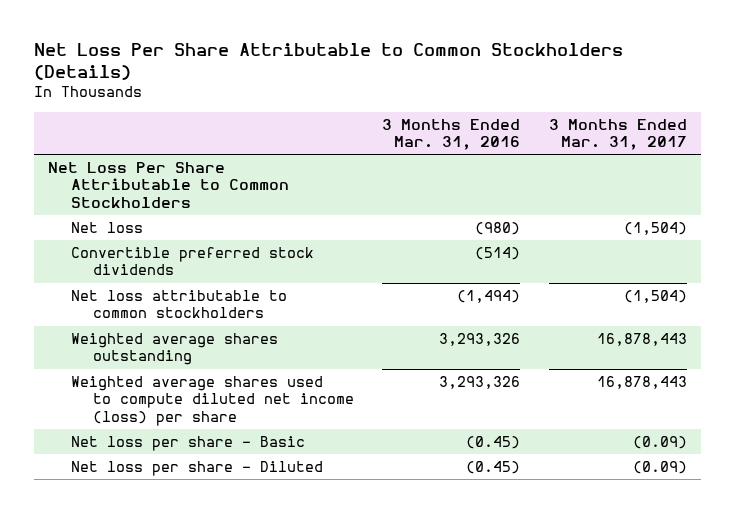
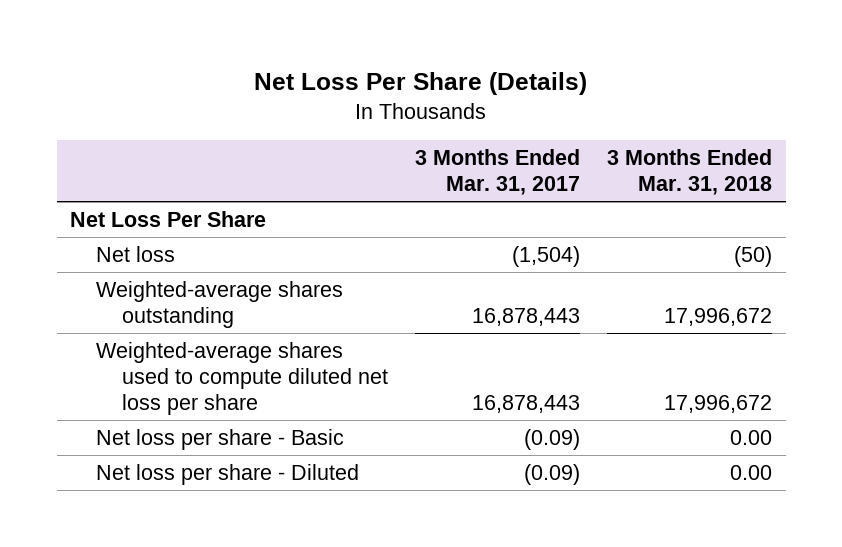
[33,42,623,81] Net Loss Per Share Attributable to Common Stockholders (Details) -> [254,71,588,95] Net Loss Per Share (Details)
[382,118,521,151] 3 Months Ended Mar. 31, 2016 -> none
none -> [607,148,773,196] 3 Months Ended Mar. 31, 2018
[47,161,289,208] Net Loss Per Share Attributable to Common Stockholders -> [70,210,267,227] Net Loss Per Share
[70,246,314,276] Convertible preferred stock dividends -> none
[70,289,287,319] Net loss attributable to common stockholders -> none
[70,332,278,366] Weighted average shares outstanding -> [96,280,344,328] Weighted-average shares outstanding
[70,375,355,426] Weighted average shares used to compute diluted net income (loss) per share -> [96,341,389,416] Weighted-average shares used to compute diluted net loss per share

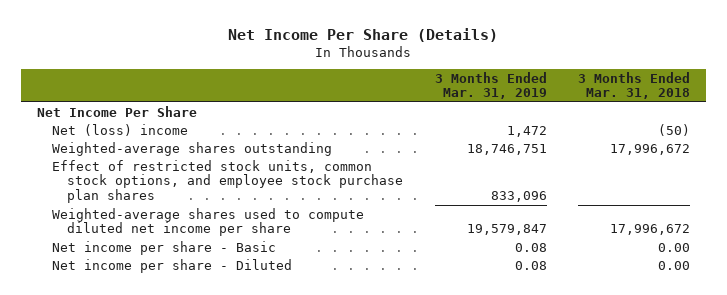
[254,71,588,95] Net Loss Per Share (Details) -> [228,27,499,42] Net Income Per Share (Details)
[415,148,581,196] 3 Months Ended Mar. 31, 2017 -> none
none -> [434,71,547,100] 3 Months Ended Mar. 31, 2019
[70,210,267,227] Net Loss Per Share -> [36,105,197,117] Net Income Per Share
[96,245,176,262] Net loss -> [51,123,188,136] Net (loss) income
none -> [51,159,403,204] Effect of restricted stock units, common stock options, and employee stock purchase plan shares
[96,341,389,416] Weighted-average shares used to compute diluted net loss per share -> [51,207,364,237] Weighted-average shares used to compute diluted net income per share
[96,428,345,450] Net loss per share - Basic -> [51,240,276,255] Net income per share - Basic
[96,463,360,485] Net loss per share - Diluted -> [51,258,292,273] Net income per share - Diluted

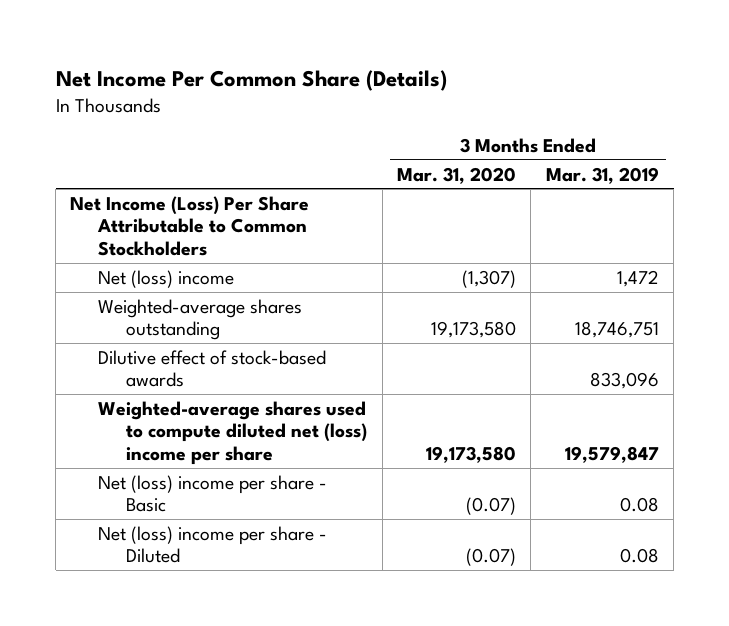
[228,27,499,42] Net Income Per Share (Details) -> [55,69,447,91] Net Income Per Common Share (Details)
[578,71,691,100] 3 Months Ended Mar. 31, 2018 -> none
none -> [397,166,517,184] Mar. 31, 2020
[36,105,197,117] Net Income Per Share -> [70,195,310,256] Net Income (Loss) Per Share Attributable to Common Stockholders
[51,159,403,204] Effect of restricted stock units, common stock options, and employee stock purchase plan shares -> [98,349,327,388] Dilutive effect of stock-based awards
[51,207,364,237] Weighted-average shares used to compute diluted net income per share -> [98,400,368,465] Weighted-average shares used to compute diluted net (loss) income per share
[51,240,276,255] Net income per share - Basic -> [98,474,328,513] Net (loss) income per share - Basic
[51,258,292,273] Net income per share - Diluted -> [98,525,328,564] Net (loss) income per share - Diluted

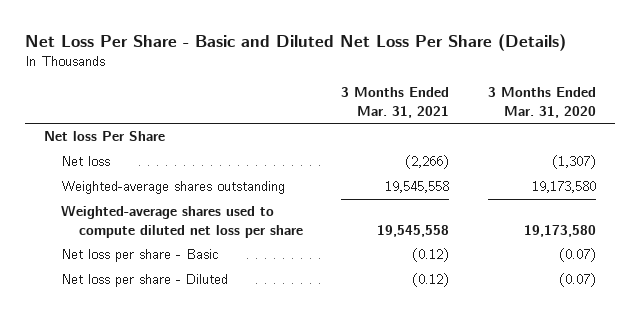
[55,69,447,91] Net Income Per Common Share (Details) -> [24,33,566,51] Net Loss Per Share - Basic and Diluted Net Loss Per Share (Details)
[545,166,659,184] Mar. 31, 2019 -> none
none -> [341,87,450,118] 3 Months Ended Mar. 31, 2021
[70,195,310,256] Net Income (Loss) Per Share Attributable to Common Stockholders -> [43,131,165,142] Net loss Per Share
[98,269,235,288] Net (loss) income -> [61,156,111,167] Net loss
[98,349,327,388] Dilutive effect of stock-based awards -> none
[98,400,368,465] Weighted-average shares used to compute diluted net (loss) income per share -> [61,205,304,238] Weighted-average shares used to compute diluted net loss per share
[98,474,328,513] Net (loss) income per share - Basic -> [61,249,220,263] Net loss per share - Basic
[98,525,328,564] Net (loss) income per share - Diluted -> [61,274,229,288] Net loss per share - Diluted

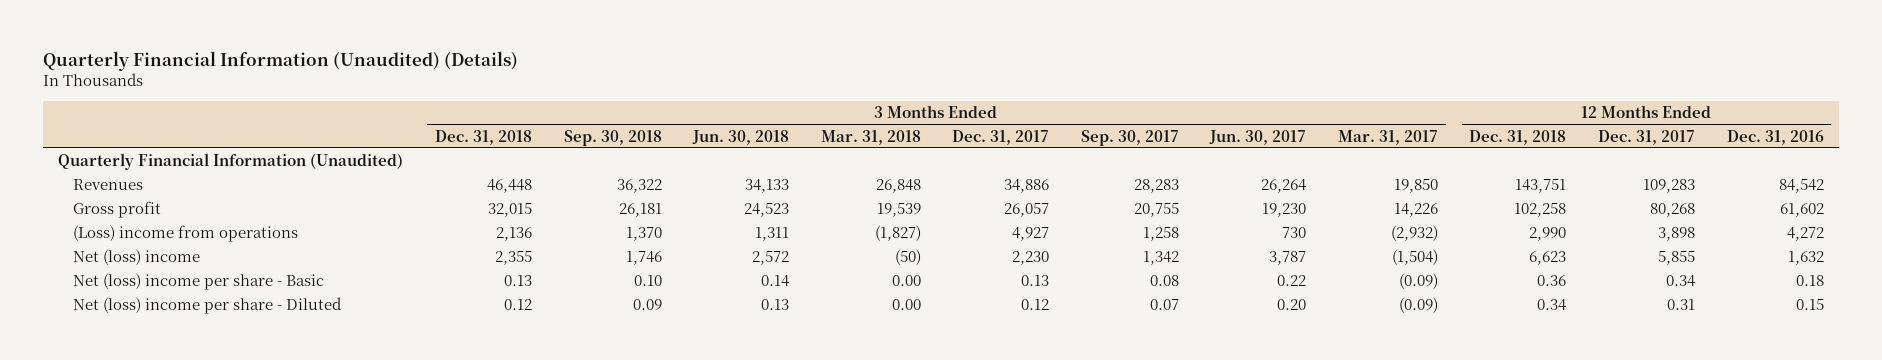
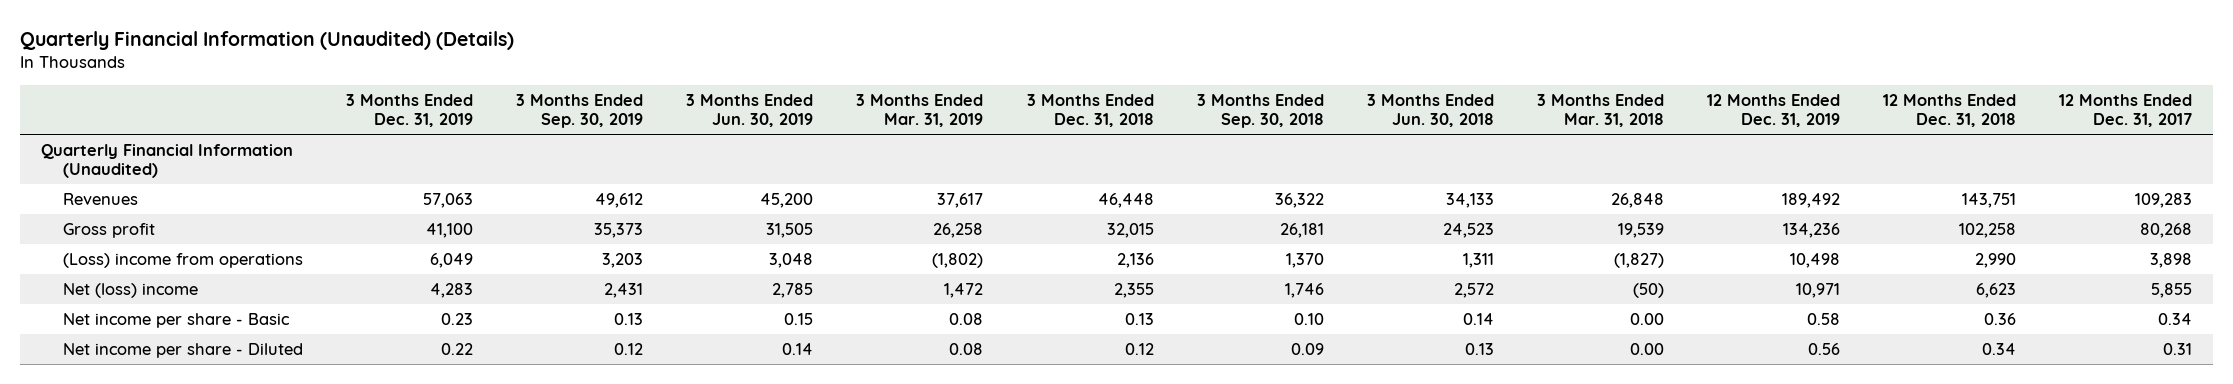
[952,129,1050,145] Dec. 31, 2017 -> none
[1080,129,1179,146] Sep. 30, 2017 -> none
[1209,129,1307,145] Jun. 30, 2017 -> none
[1337,129,1438,145] Mar. 31, 2017 -> none
[1726,129,1824,145] Dec. 31, 2016 -> none
none -> [346,93,474,128] 3 Months Ended Dec. 31, 2019
none -> [516,93,644,129] 3 Months Ended Sep. 30, 2019
none -> [686,93,814,128] 3 Months Ended Jun. 30, 2019
none -> [856,93,984,128] 3 Months Ended Mar. 31, 2019
none -> [1706,93,1840,128] 12 Months Ended Dec. 31, 2019
[72,273,324,291] Net (loss) income per share - Basic -> [63,312,291,328] Net income per share - Basic
[72,297,342,315] Net (loss) income per share - Diluted -> [63,342,304,358] Net income per share - Diluted

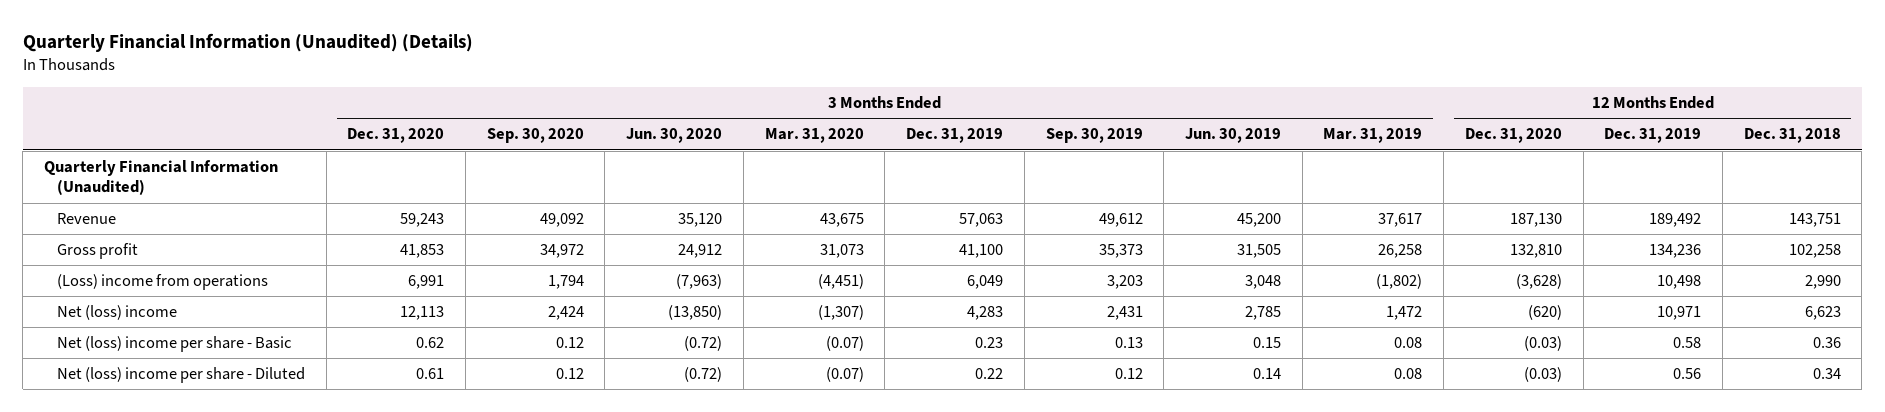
[1026,93,1154,128] 3 Months Ended Dec. 31, 2018 -> none
[1196,93,1324,129] 3 Months Ended Sep. 30, 2018 -> none
[1366,93,1494,128] 3 Months Ended Jun. 30, 2018 -> none
[1536,93,1664,128] 3 Months Ended Mar. 31, 2018 -> none
[2058,93,2192,128] 12 Months Ended Dec. 31, 2017 -> none
none -> [347,128,445,144] Dec. 31, 2020
none -> [486,128,584,144] Sep. 30, 2020
none -> [626,128,723,144] Jun. 30, 2020
none -> [764,128,864,144] Mar. 31, 2020
none -> [1464,128,1562,144] Dec. 31, 2020
[63,192,139,205] Revenues -> [56,213,116,225] Revenue
[63,312,291,328] Net income per share - Basic -> [56,336,292,353] Net (loss) income per share - Basic
[63,342,304,358] Net income per share - Diluted -> [56,367,305,384] Net (loss) income per share - Diluted

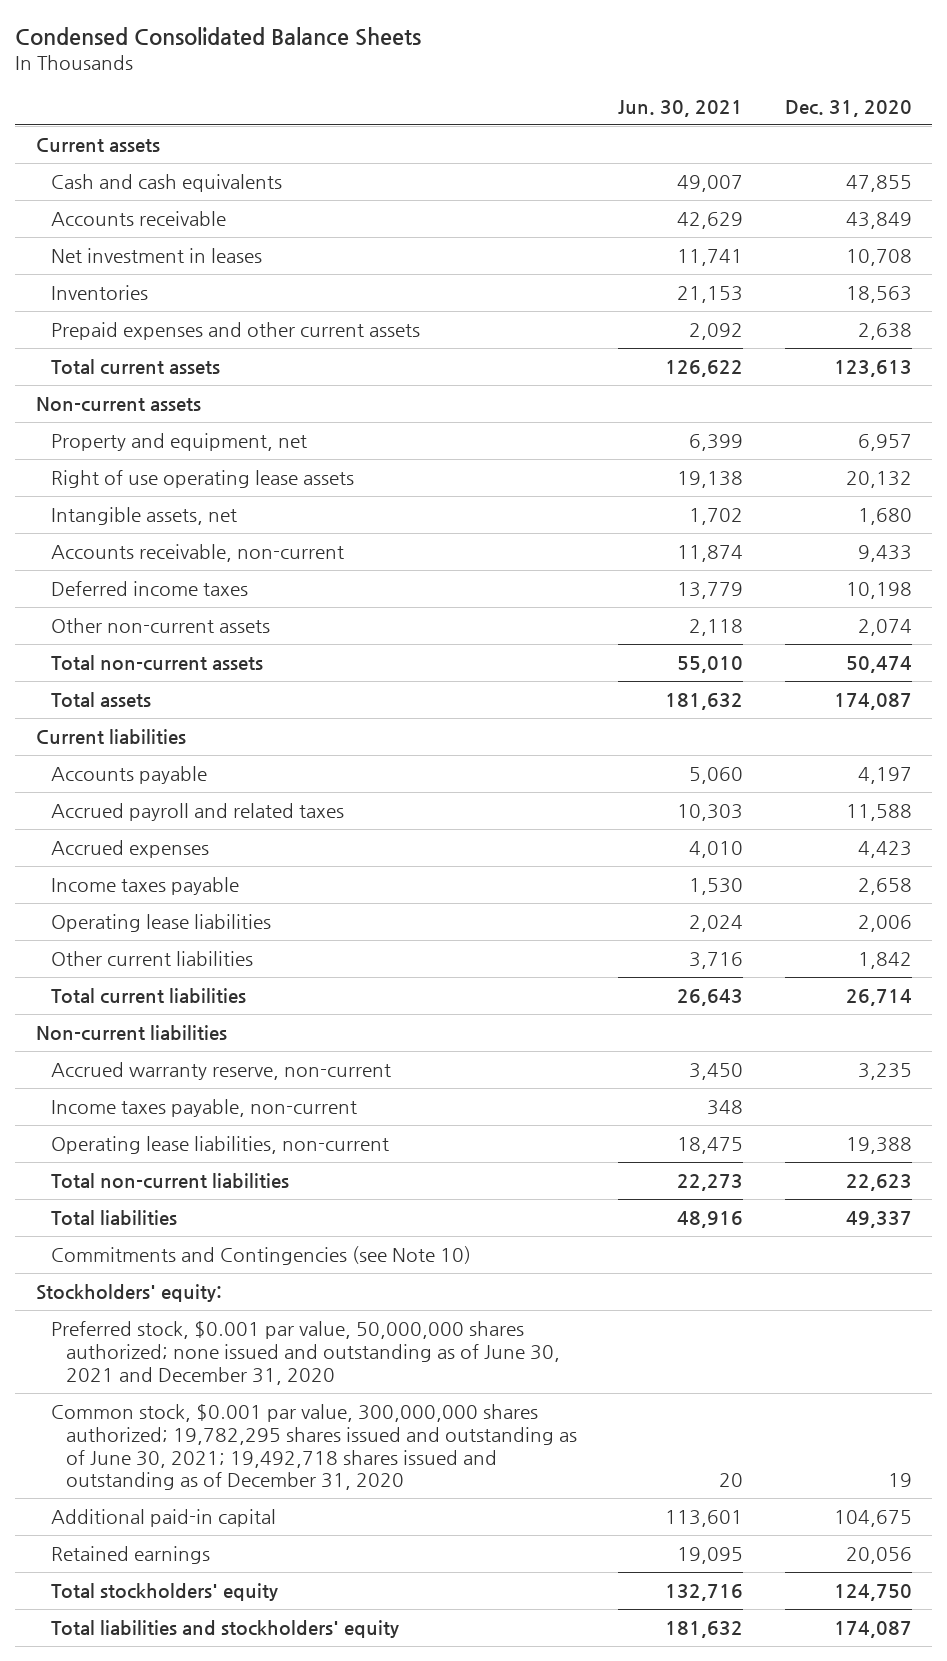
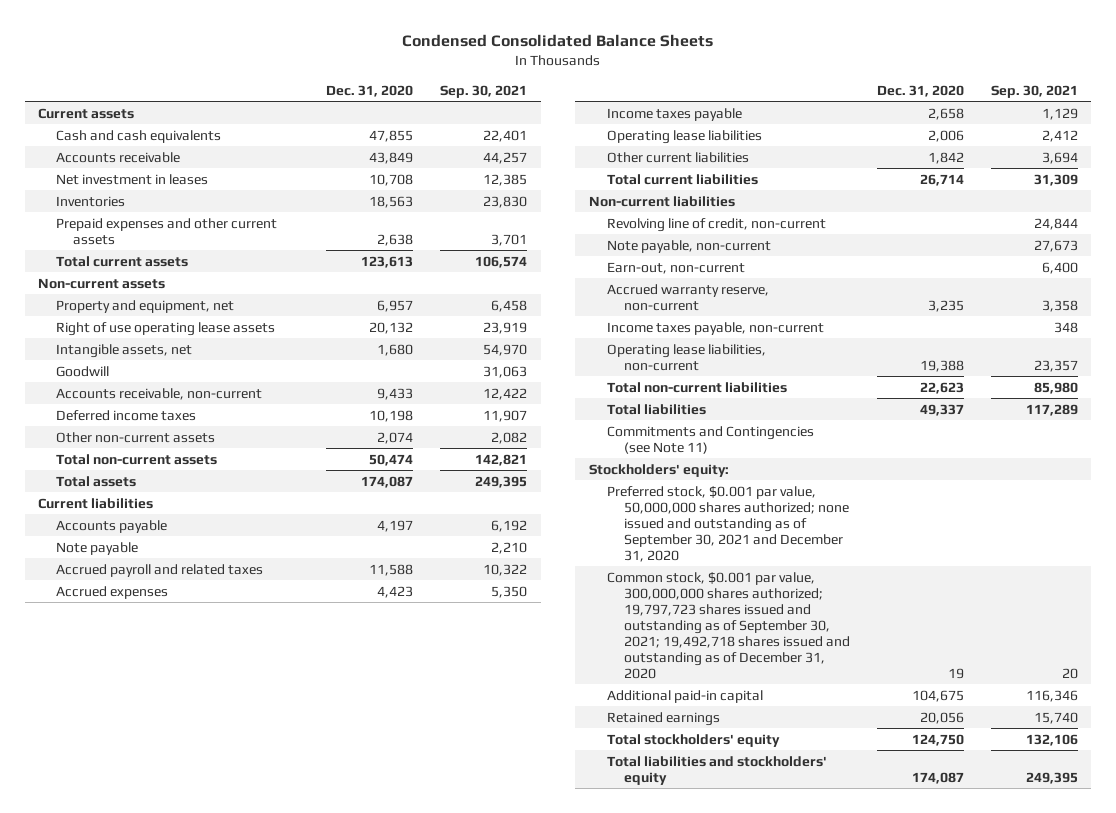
[618,99,744,117] Jun. 30, 2021 -> none
none -> [440,84,528,98] Sep. 30, 2021
none -> [55,365,109,377] Goodwill
none -> [55,541,138,555] Note payable
none -> [606,217,826,232] Revolving line of credit, non-current
none -> [606,239,771,253] Note payable, non-current
none -> [606,261,745,274] Earn-out, non-current
[50,1246,471,1266] Commitments and Contingencies (see Note 10) -> [606,425,814,454] Commitments and Contingencies (see Note 11)
[50,1321,561,1385] Preferred stock, $0.001 par value, 50,000,000 shares authorized; none issued and outstanding as of June 30, 2021 and December 31, 2020 -> [606,485,850,562] Preferred stock, $0.001 par value, 50,000,000 shares authorized; none issued and outstanding as of September 30, 2021 and December 31, 2020
[50,1404,578,1491] Common stock, $0.001 par value, 300,000,000 shares authorized; 19,782,295 shares issued and outstanding as of June 30, 2021; 19,492,718 shares issued and outstanding as of December 31, 2020 -> [606,571,851,679] Common stock, $0.001 par value, 300,000,000 shares authorized; 19,797,723 shares issued and outstanding as of September 30, 2021; 19,492,718 shares issued and outstanding as of December 31, 2020

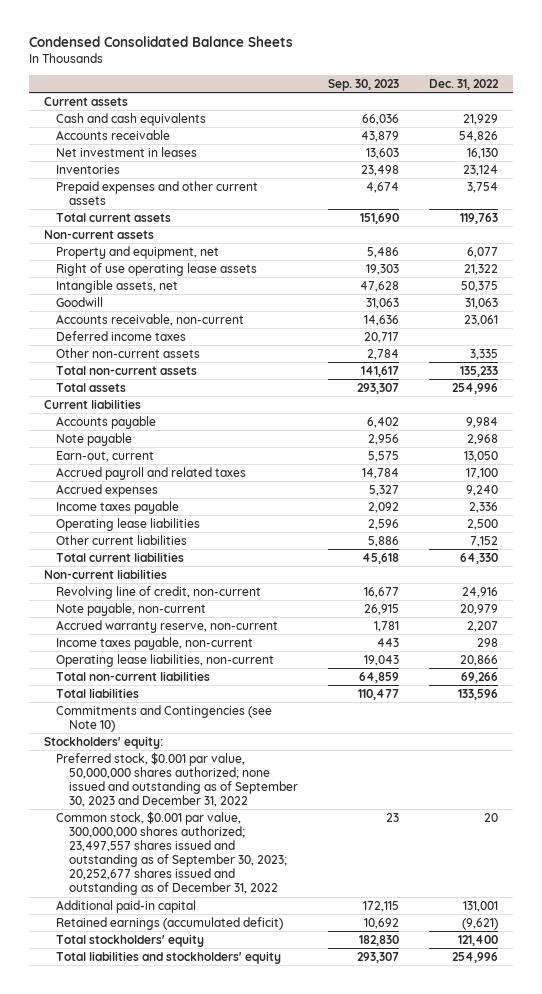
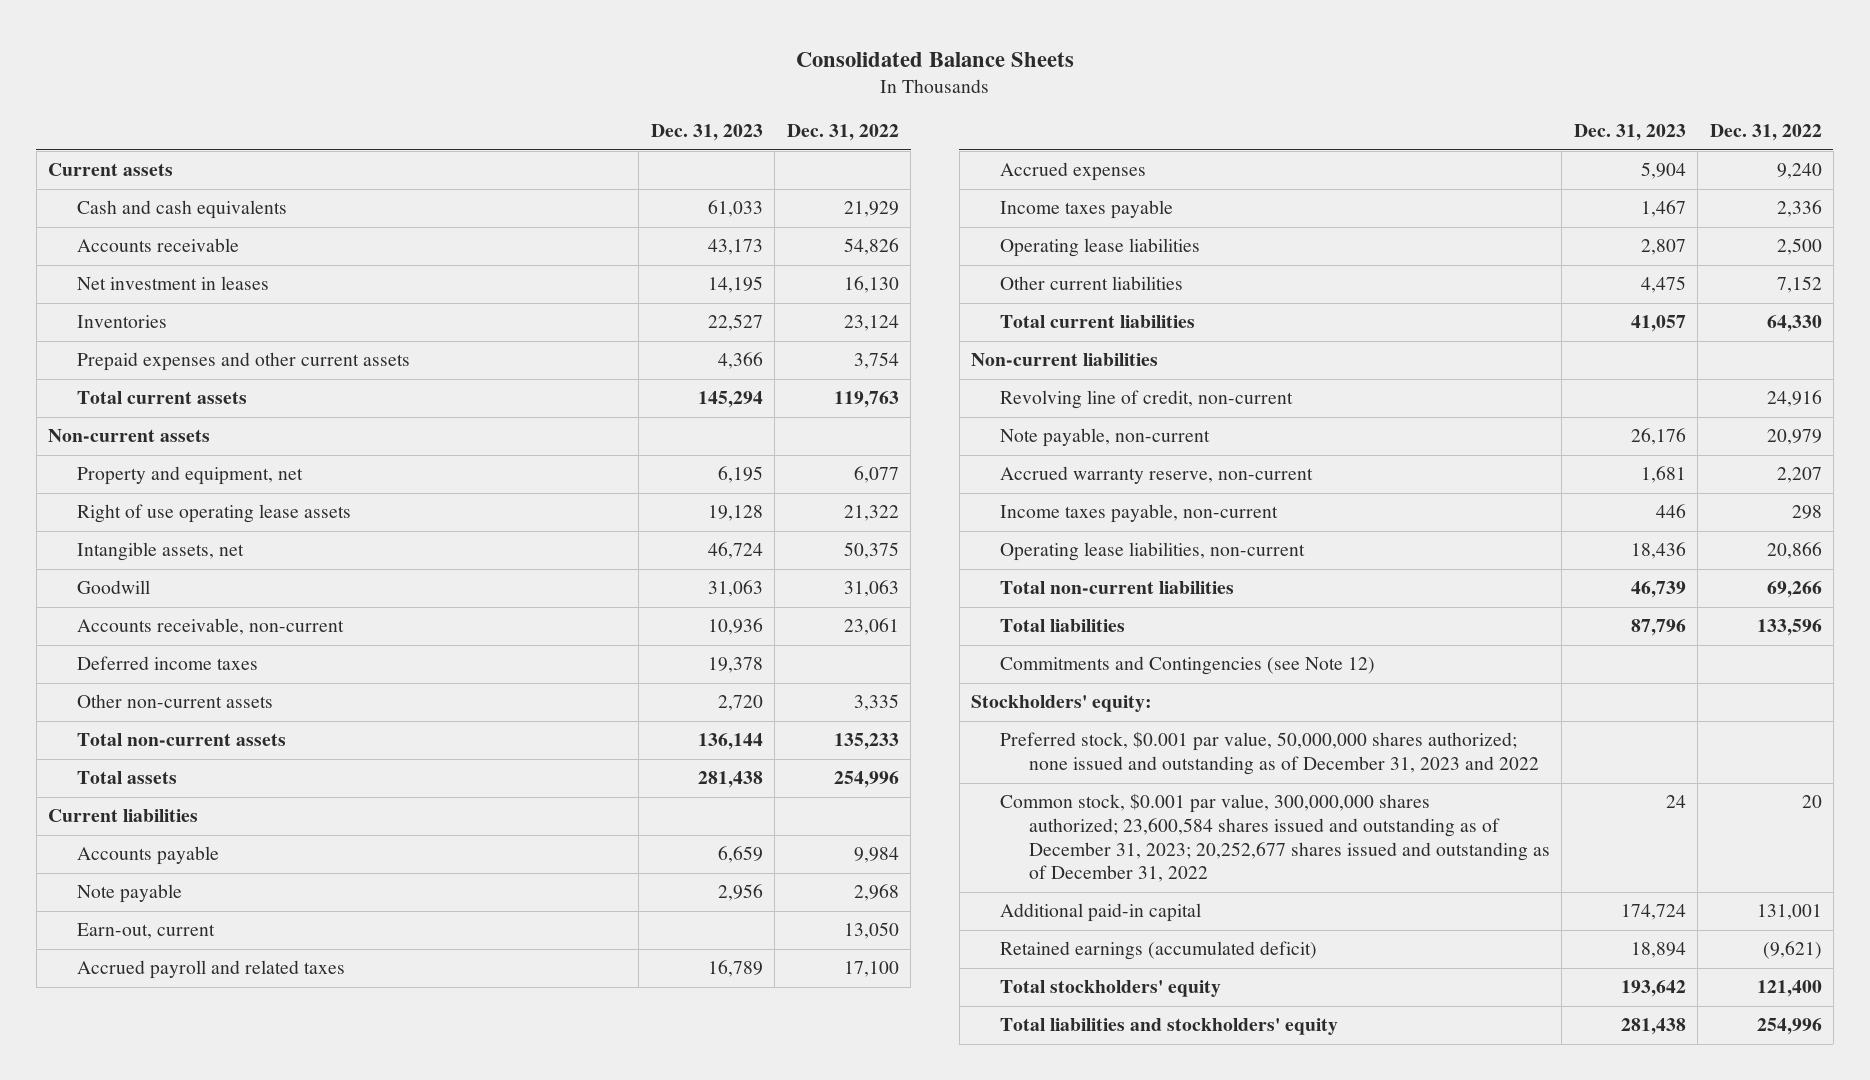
[28,36,293,48] Condensed Consolidated Balance Sheets -> [795,51,1074,67] Consolidated Balance Sheets
[327,79,399,92] Sep. 30, 2023 -> none
none -> [650,124,763,142] Dec. 31, 2023
[56,704,273,732] Commitments and Contingencies (see Note 10) -> [999,656,1375,676] Commitments and Contingencies (see Note 12)
[56,751,298,808] Preferred stock, $0.001 par value, 50,000,000 shares authorized; none issued and outstanding as of September 30, 2023 and December 31, 2022 -> [999,731,1539,776] Preferred stock, $0.001 par value, 50,000,000 shares authorized; none issued and outstanding as of December 31, 2023 and 2022
[56,810,287,896] Common stock, $0.001 par value, 300,000,000 shares authorized; 23,497,557 shares issued and outstanding as of September 30, 2023; 20,252,677 shares issued and outstanding as of December 31, 2022 -> [999,793,1550,883] Common stock, $0.001 par value, 300,000,000 shares authorized; 23,600,584 shares issued and outstanding as of December 31, 2023; 20,252,677 shares issued and outstanding as of December 31, 2022

